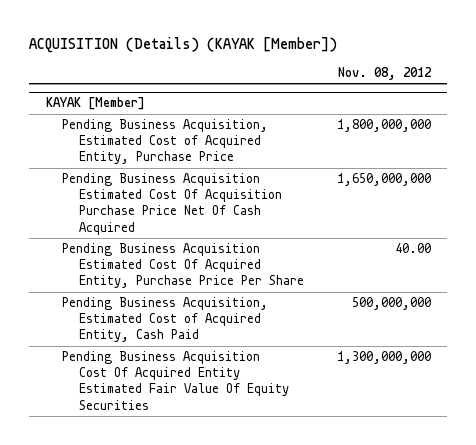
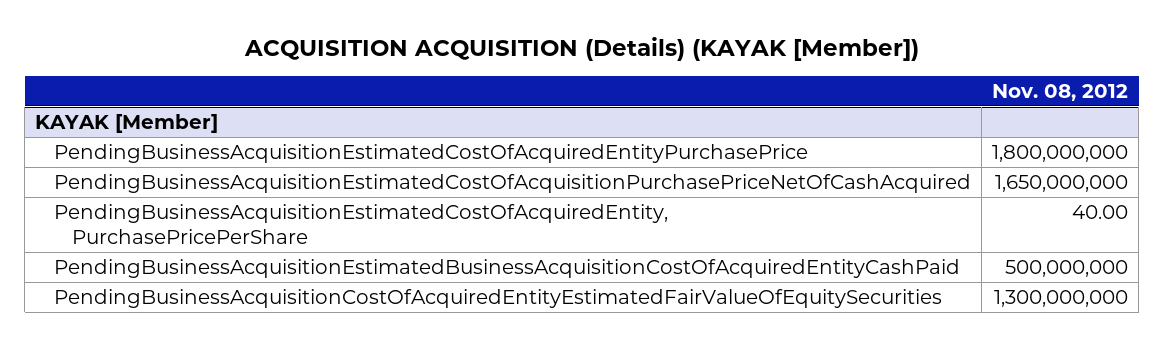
[29,36,338,53] ACQUISITION (Details) (KAYAK [Member]) -> [243,36,919,61] ACQUISITION ACQUISITION (Details) (KAYAK [Member])
[62,119,269,165] Pending Business Acquisition, Estimated Cost of Acquired Entity, Purchase Price -> [53,144,808,164] PendingBusinessAcquisitionEstimatedCostOfAcquiredEntityPurchasePrice
[62,173,282,235] Pending Business Acquisition Estimated Cost Of Acquisition Purchase Price Net Of Cash Acquired -> [53,174,971,194] PendingBusinessAcquisitionEstimatedCostOfAcquisitionPurchasePriceNetOfCashAcquired
[62,243,304,289] Pending Business Acquisition Estimated Cost Of Acquired Entity, Purchase Price Per Share -> [53,204,668,244] PendingBusinessAcquisitionEstimatedCostOfAcquiredEntity, PurchasePricePerShare
[62,297,269,343] Pending Business Acquisition, Estimated Cost of Acquired Entity, Cash Paid -> [53,259,960,279] PendingBusinessAcquisitionEstimatedBusinessAcquisitionCostOfAcquiredEntityCashPaid
[62,351,289,410] Pending Business Acquisition Cost Of Acquired Entity Estimated Fair Value Of Equity Securities -> [53,289,942,309] PendingBusinessAcquisitionCostOfAcquiredEntityEstimatedFairValueOfEquitySecurities

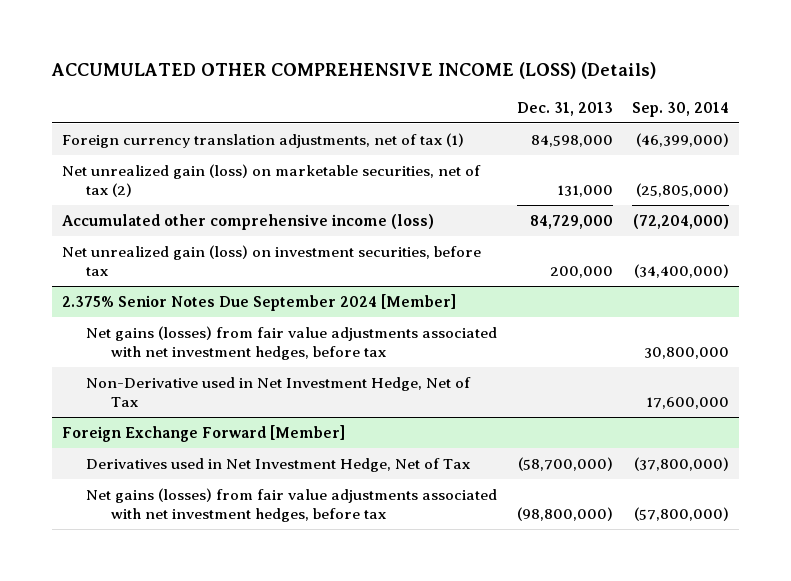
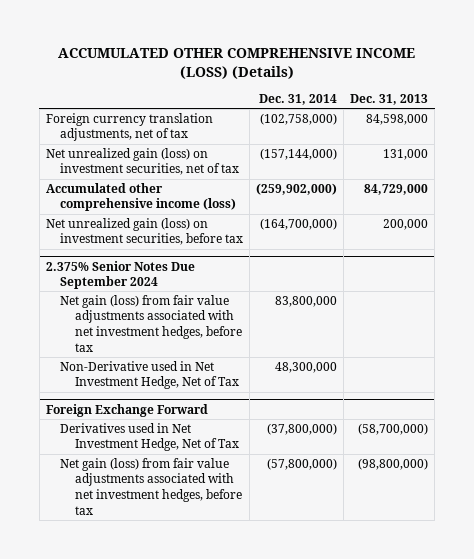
[632,101,730,117] Sep. 30, 2014 -> none
none -> [259,94,338,106] Dec. 31, 2014
[62,132,465,148] Foreign currency translation adjustments, net of tax (1) -> [45,112,213,142] Foreign currency translation adjustments, net of tax
[62,163,482,198] Net unrealized gain (loss) on marketable securities, net of tax (2) -> [45,147,240,176] Net unrealized gain (loss) on investment securities, net of tax
[62,293,457,311] 2.375% Senior Notes Due September 2024 [Member] -> [45,260,195,290] 2.375% Senior Notes Due September 2024
[86,325,498,361] Net gains (losses) from fair value adjustments associated with net investment hedges, before tax -> [60,294,243,352] Net gain (loss) from fair value adjustments associated with net investment hedges, before tax
[62,424,346,442] Foreign Exchange Forward [Member] -> [45,403,208,417] Foreign Exchange Forward
[86,487,498,523] Net gains (losses) from fair value adjustments associated with net investment hedges, before tax -> [60,457,243,515] Net gain (loss) from fair value adjustments associated with net investment hedges, before tax

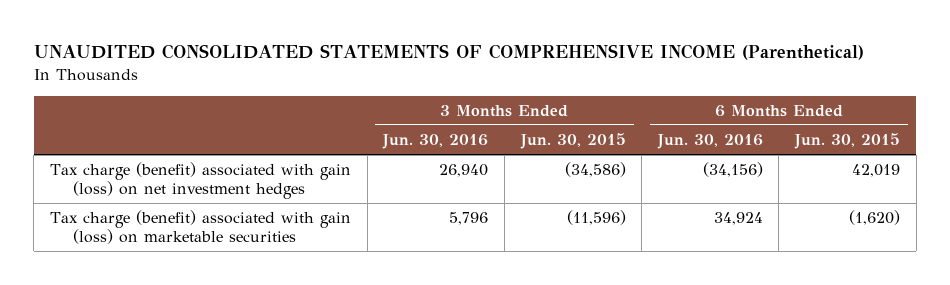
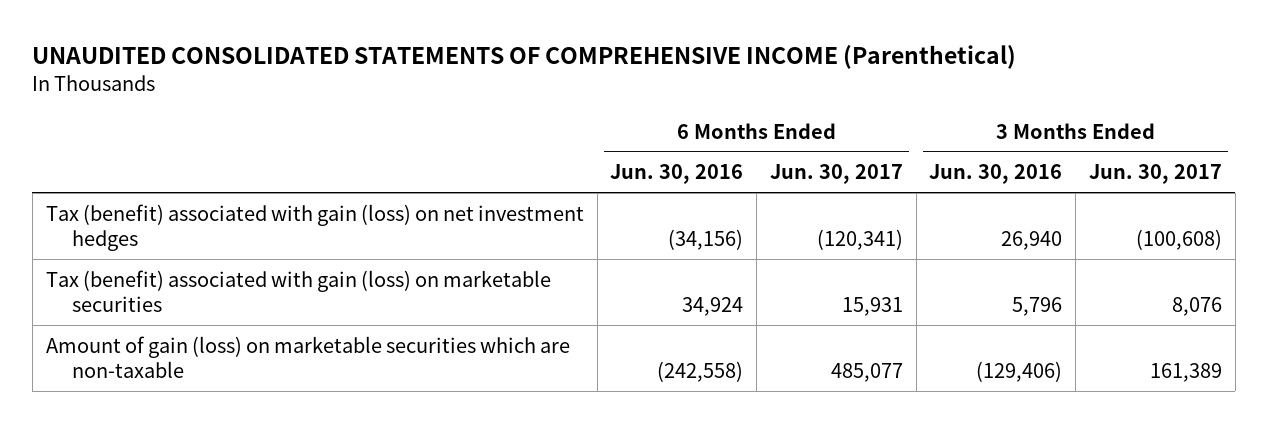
[519,132,626,149] Jun. 30, 2015 -> none
[794,132,901,149] Jun. 30, 2015 -> none
none -> [769,164,903,185] Jun. 30, 2017
none -> [1088,164,1222,185] Jun. 30, 2017
[49,162,351,199] Tax charge (benefit) associated with gain (loss) on net investment hedges -> [45,203,584,251] Tax (benefit) associated with gain (loss) on net investment hedges
[49,210,351,244] Tax charge (benefit) associated with gain (loss) on marketable securities -> [45,269,551,312] Tax (benefit) associated with gain (loss) on marketable securities
none -> [45,335,570,378] Amount of gain (loss) on marketable securities which are non-taxable

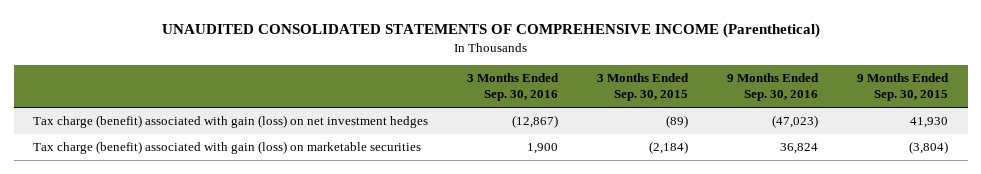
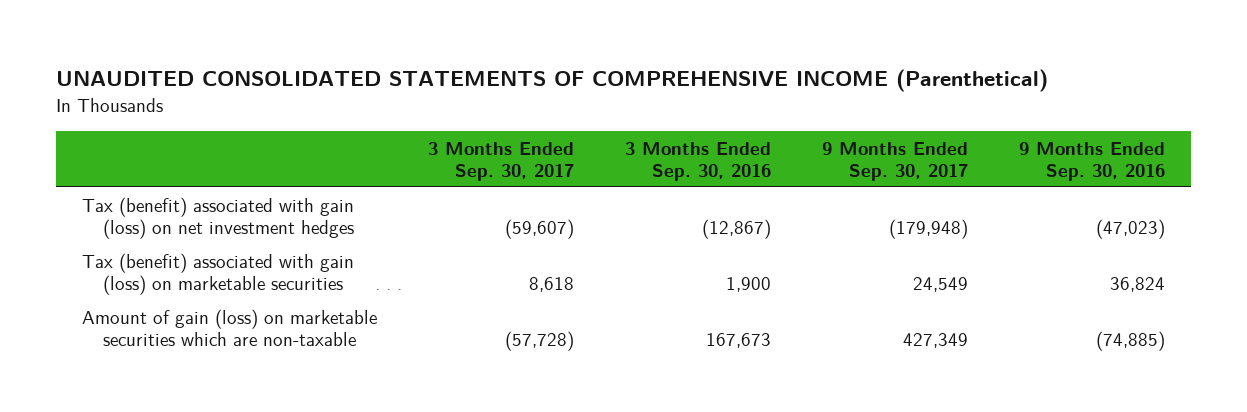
[597,73,690,102] 3 Months Ended Sep. 30, 2015 -> none
[857,73,950,102] 9 Months Ended Sep. 30, 2015 -> none
none -> [427,141,574,181] 3 Months Ended Sep. 30, 2017
none -> [822,141,969,181] 9 Months Ended Sep. 30, 2017
[33,115,429,129] Tax charge (benefit) associated with gain (loss) on net investment hedges -> [81,196,355,239] Tax (benefit) associated with gain (loss) on net investment hedges
[33,141,422,155] Tax charge (benefit) associated with gain (loss) on marketable securities -> [81,252,354,295] Tax (benefit) associated with gain (loss) on marketable securities
none -> [81,308,377,346] Amount of gain (loss) on marketable securities which are non-taxable

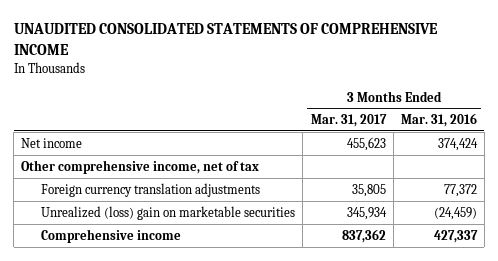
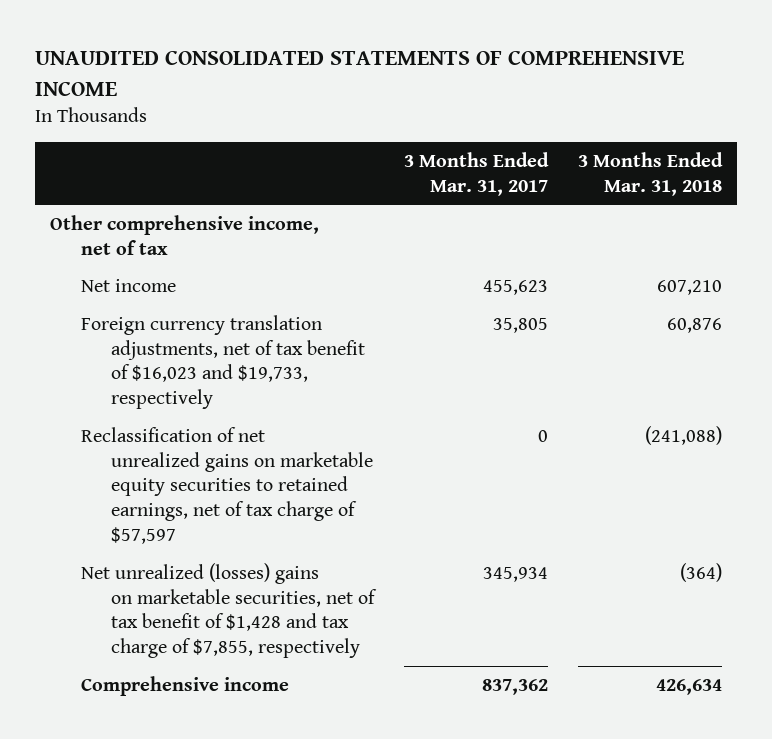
[400,113,477,128] Mar. 31, 2016 -> none
none -> [577,151,723,196] 3 Months Ended Mar. 31, 2018
[21,137,83,148] Net income -> [80,278,176,292] Net income
[41,182,261,197] Foreign currency translation adjustments -> [80,314,366,410] Foreign currency translation adjustments, net of tax benefit of $16,023 and $19,733, respectively
none -> [80,426,374,544] Reclassification of net unrealized gains on marketable equity securities to retained earnings, net of tax charge of $57,597
[41,205,296,220] Unrealized (loss) gain on marketable securities -> [80,562,378,659] Net unrealized (losses) gains on marketable securities, net of tax benefit of $1,428 and tax charge of $7,855, respectively

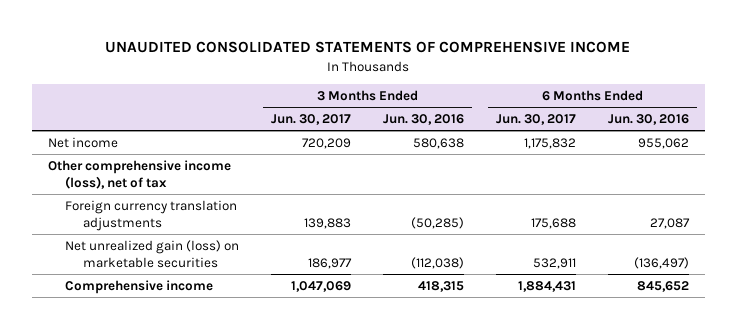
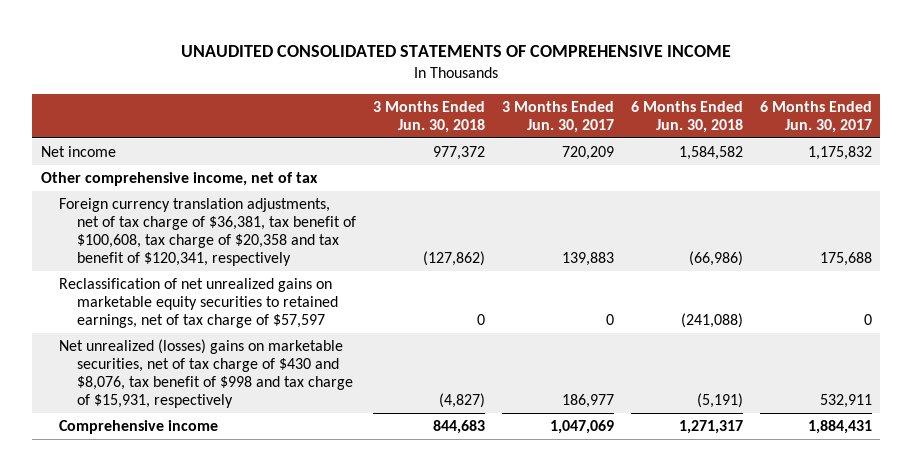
[383,113,465,125] Jun. 30, 2016 -> none
[608,113,690,125] Jun. 30, 2016 -> none
none -> [373,100,486,133] 3 Months Ended Jun. 30, 2018
none -> [630,100,743,133] 6 Months Ended Jun. 30, 2018
[47,159,231,189] Other comprehensive income (loss), net of tax -> [40,172,318,187] Other comprehensive income, net of tax
[65,199,238,231] Foreign currency translation adjustments -> [59,198,357,267] Foreign currency translation adjustments, net of tax charge of $36,381, tax benefit of $100,608, tax charge of $20,358 and tax benefit of $120,341, respectively
none -> [59,278,339,329] Reclassification of net unrealized gains on marketable equity securities to retained earnings, net of tax charge of $57,597
[65,239,240,268] Net unrealized gain (loss) on marketable securities -> [59,339,354,409] Net unrealized (losses) gains on marketable securities, net of tax charge of $430 and $8,076, tax benefit of $998 and tax charge of $15,931, respectively

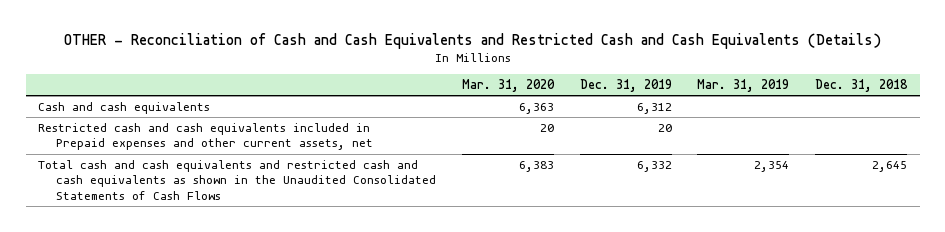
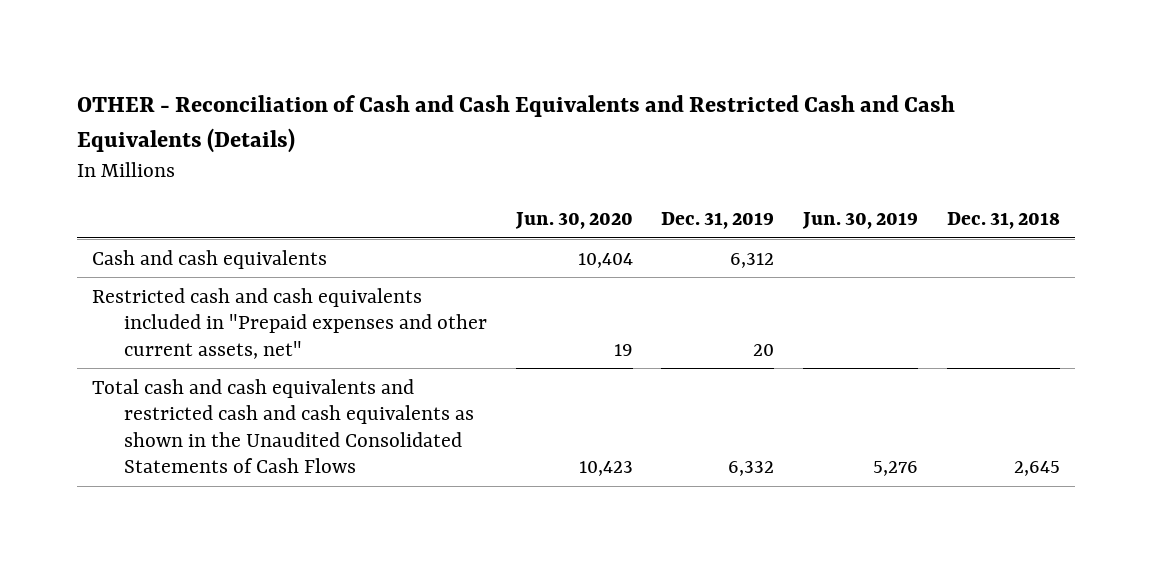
[461,79,555,93] Mar. 31, 2020 -> none
[697,79,790,93] Mar. 31, 2019 -> none
none -> [514,211,633,229] Jun. 30, 2020
none -> [802,211,919,229] Jun. 30, 2019
[38,123,374,151] Restricted cash and cash equivalents included in Prepaid expenses and other current assets, net -> [91,287,487,359] Restricted cash and cash equivalents included in "Prepaid expenses and other current assets, net"

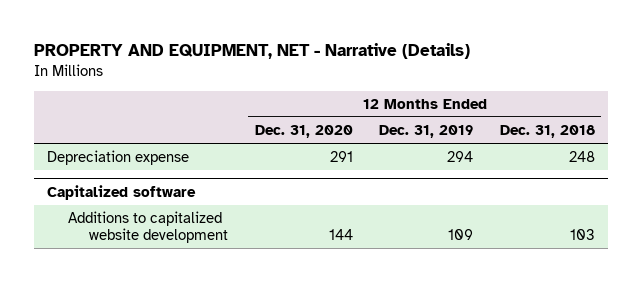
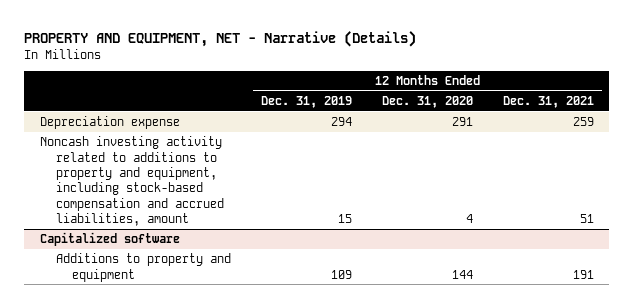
[499,124,595,138] Dec. 31, 2018 -> none
none -> [503,96,595,109] Dec. 31, 2021
none -> [39,136,224,227] Noncash investing activity related to additions to property and equipment, including stock-based compensation and accrued liabilities, amount
[68,211,229,244] Additions to capitalized website development -> [55,253,231,282] Additions to property and equipment

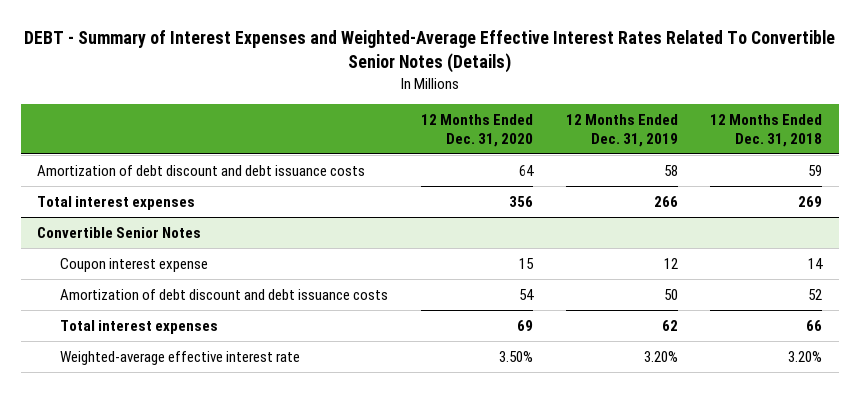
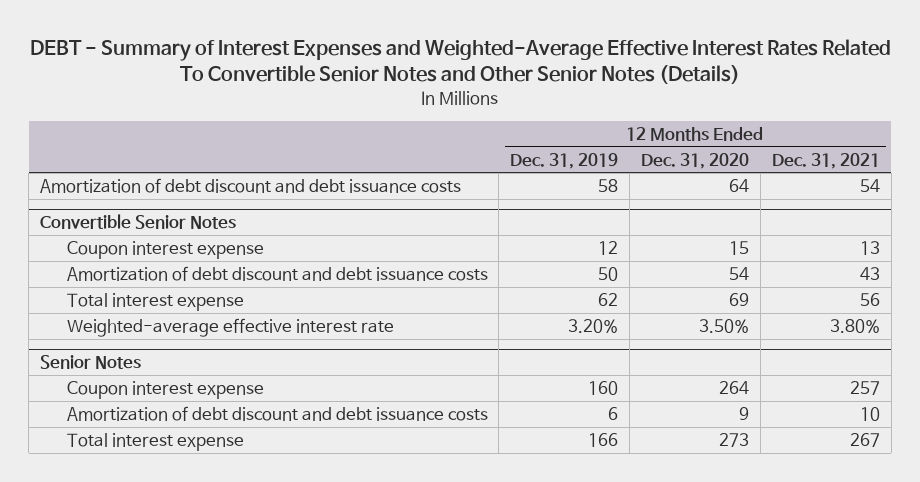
[23,30,835,74] DEBT - Summary of Interest Expenses and Weighted-Average Effective Interest Rates Related To Convertible Senior Notes (Details) -> [30,39,892,85] DEBT - Summary of Interest Expenses and Weighted-Average Effective Interest Rates Related To Convertible Senior Notes and Other Senior Notes (Details)
[710,113,823,147] 12 Months Ended Dec. 31, 2018 -> none
none -> [772,152,881,169] Dec. 31, 2021
[37,195,196,210] Total interest expenses -> none
[60,319,219,334] Total interest expenses -> [66,292,244,311] Total interest expense
none -> [40,355,142,370] Senior Notes
none -> [66,380,264,399] Coupon interest expense
none -> [66,405,488,421] Amortization of debt discount and debt issuance costs
none -> [66,432,244,451] Total interest expense

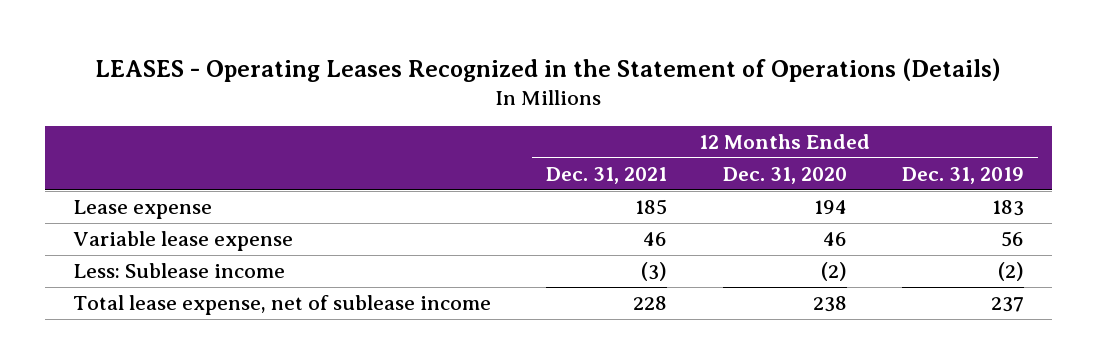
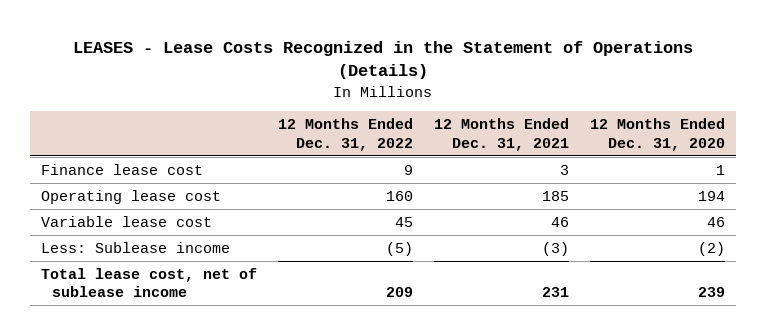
[95,58,1002,83] LEASES - Operating Leases Recognized in the Statement of Operations (Details) -> [72,41,693,80] LEASES - Lease Costs Recognized in the Statement of Operations (Details)
[902,166,1025,184] Dec. 31, 2019 -> none
none -> [277,118,413,151] 12 Months Ended Dec. 31, 2022
none -> [40,163,203,175] Finance lease cost
[72,200,212,220] Lease expense -> [40,189,221,204] Operating lease cost
[72,231,293,252] Variable lease expense -> [40,215,212,227] Variable lease cost
[72,295,491,316] Total lease expense, net of sublease income -> [40,267,257,298] Total lease cost, net of sublease income
[633,296,668,311] 228 -> [542,287,570,298] 231
[812,296,847,313] 238 -> [698,287,726,298] 239

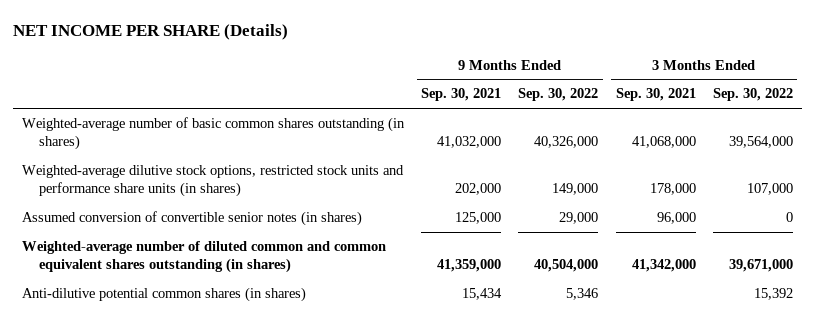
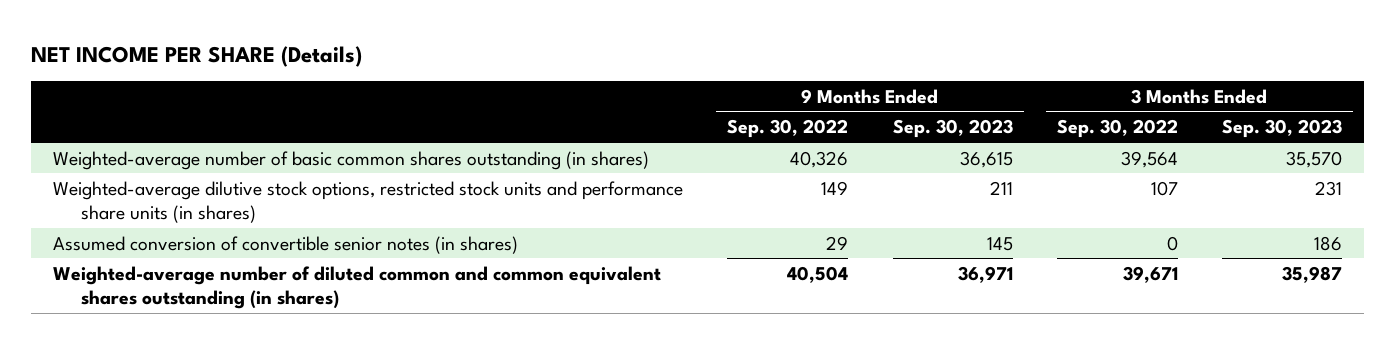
[421,88,502,102] Sep. 30, 2021 -> none
[615,88,696,102] Sep. 30, 2021 -> none
none -> [892,119,1013,139] Sep. 30, 2023
none -> [1221,119,1342,139] Sep. 30, 2023
[21,287,306,303] Anti-dilutive potential common shares (in shares) -> none
[534,136,599,149] 40,326,000 -> [790,150,849,168] 40,326
[728,136,793,149] 39,564,000 -> [1120,150,1178,168] 39,564
[552,183,599,196] 149,000 -> [821,180,849,195] 149
[746,183,793,196] 107,000 -> [1150,180,1178,196] 107
[559,212,599,225] 29,000 -> [826,235,849,250] 29
[534,259,599,273] 40,504,000 -> [787,265,849,283] 40,504
[728,259,793,273] 39,671,000 -> [1122,265,1178,283] 39,671

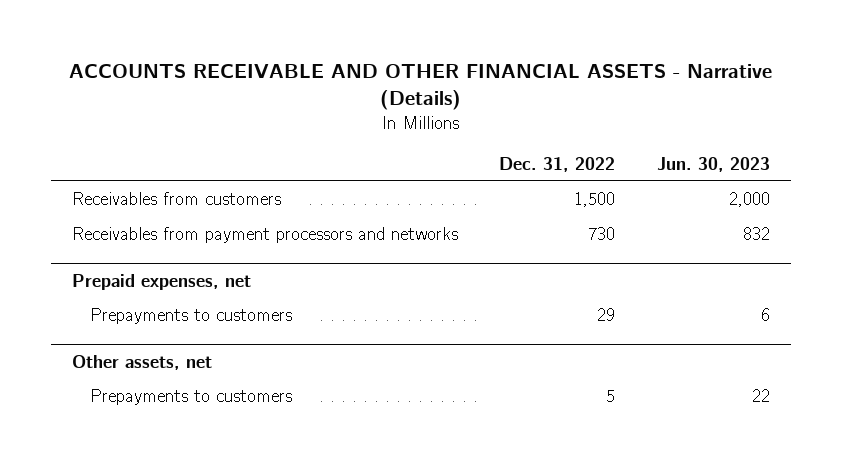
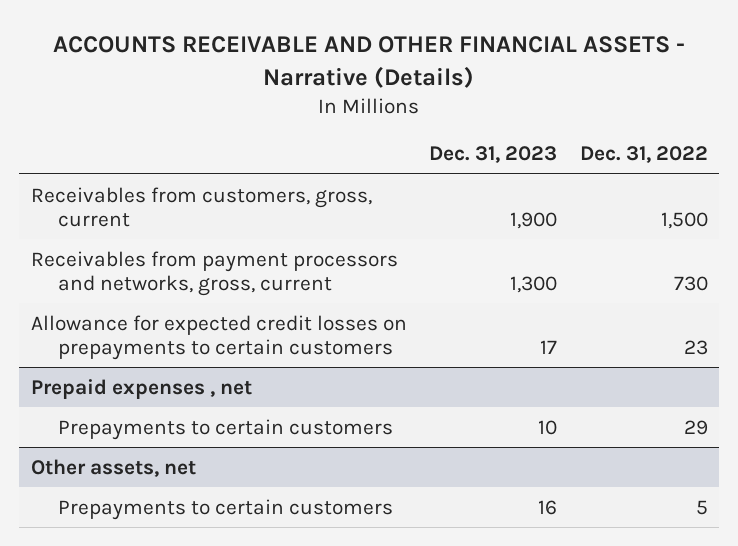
[657,156,771,172] Jun. 30, 2023 -> none
none -> [429,146,558,164] Dec. 31, 2023
[71,192,281,206] Receivables from customers -> [30,186,372,228] Receivables from customers, gross, current
[71,227,458,244] Receivables from payment processors and networks -> [30,250,398,297] Receivables from payment processors and networks, gross, current
none -> [30,314,407,361] Allowance for expected credit losses on prepayments to certain customers
[71,273,251,290] Prepaid expenses, net -> [30,378,252,399] Prepaid expenses , net
[89,308,292,325] Prepayments to customers -> [58,418,394,440] Prepayments to certain customers
[89,389,292,406] Prepayments to customers -> [58,498,394,520] Prepayments to certain customers

